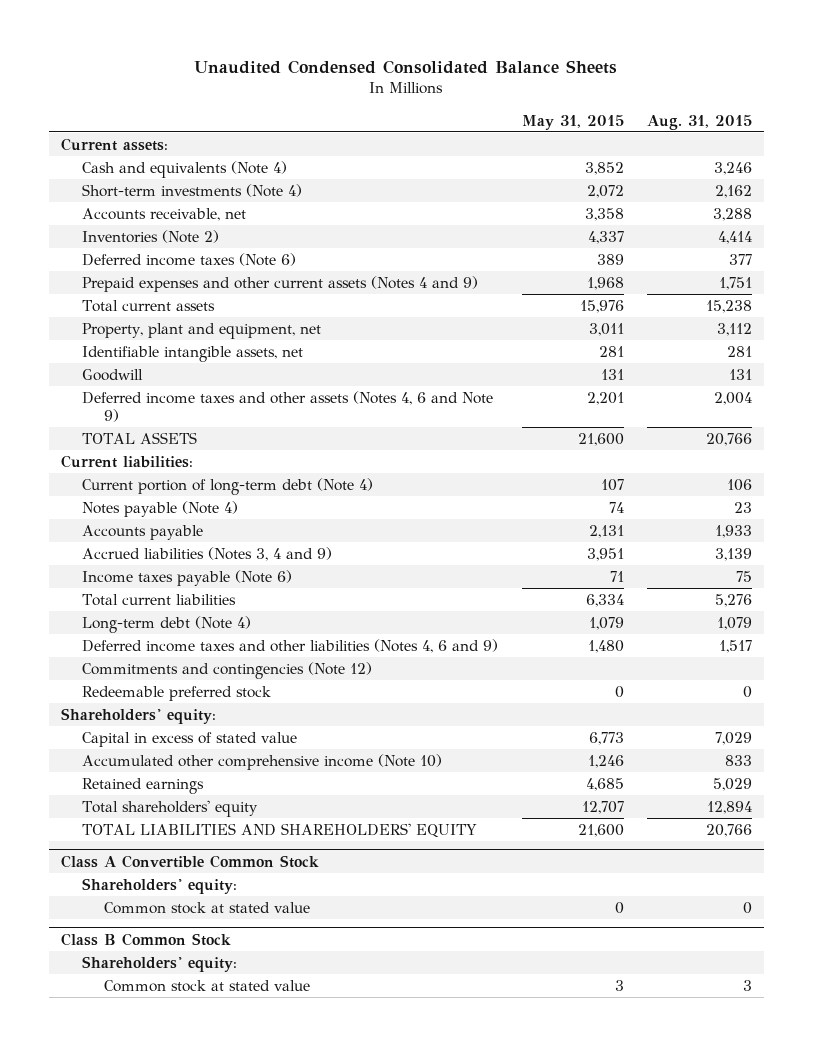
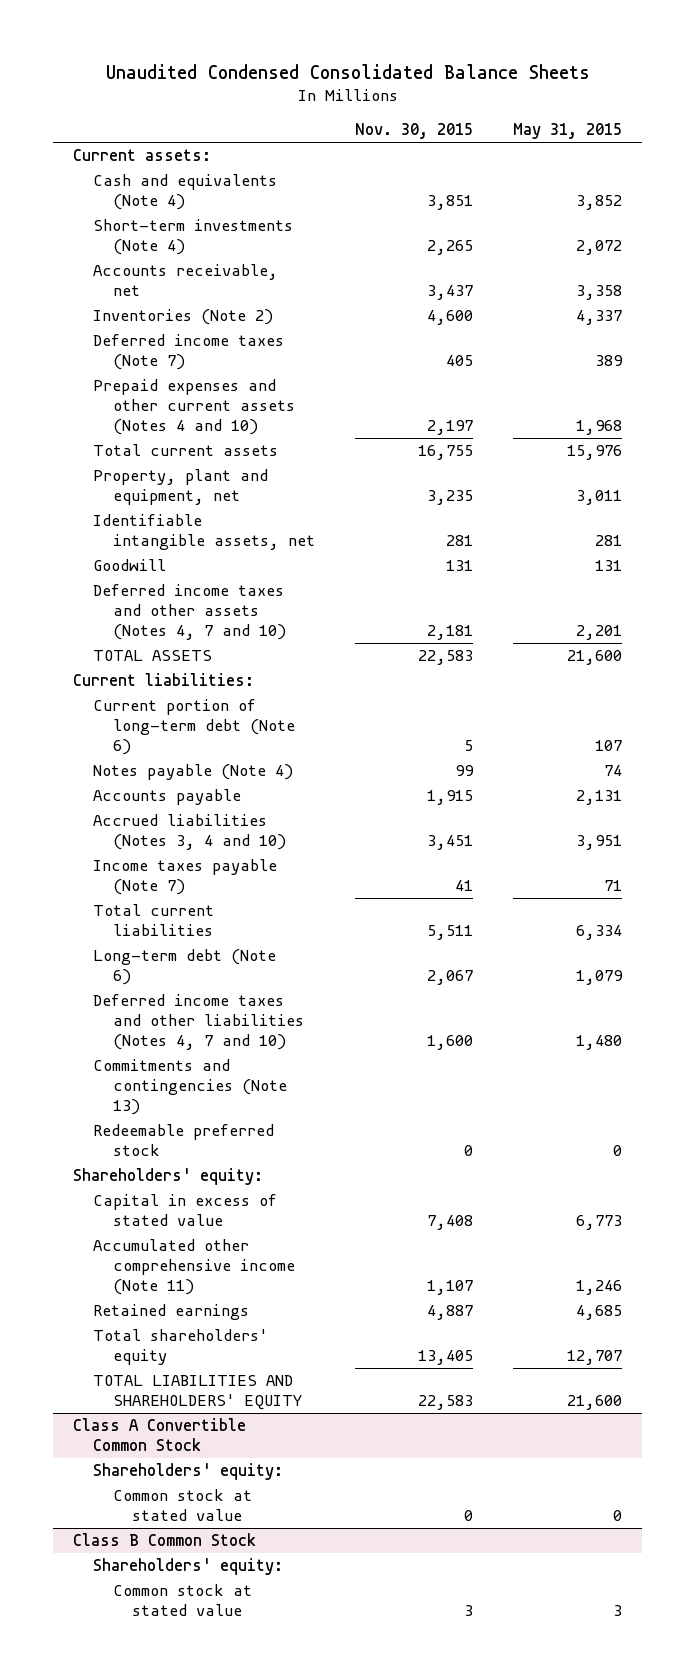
[647,114,753,130] Aug. 31, 2015 -> none
none -> [354,123,473,140] Nov. 30, 2015
[82,252,297,266] Deferred income taxes (Note 6) -> [92,334,284,371] Deferred income taxes (Note 7)
[82,275,479,292] Prepaid expenses and other current assets (Notes 4 and 9) -> [92,379,295,436] Prepaid expenses and other current assets (Notes 4 and 10)
[82,390,494,422] Deferred income taxes and other assets (Notes 4, 6 and Note 9) -> [92,584,286,641] Deferred income taxes and other assets (Notes 4, 7 and 10)
[82,477,374,495] Current portion of long-term debt (Note 4) -> [92,699,295,756] Current portion of long-term debt (Note 6)
[82,546,333,561] Accrued liabilities (Notes 3, 4 and 9) -> [92,814,286,851] Accrued liabilities (Notes 3, 4 and 10)
[82,569,293,586] Income taxes payable (Note 6) -> [92,859,277,896] Income taxes payable (Note 7)
[82,615,252,633] Long-term debt (Note 4) -> [92,949,276,986] Long-term debt (Note 6)
[82,638,499,653] Deferred income taxes and other liabilities (Notes 4, 6 and 9) -> [92,994,304,1051] Deferred income taxes and other liabilities (Notes 4, 7 and 10)
[82,661,373,679] Commitments and contingencies (Note 12) -> [92,1059,287,1116] Commitments and contingencies (Note 13)
[82,753,443,770] Accumulated other comprehensive income (Note 10) -> [92,1239,295,1296] Accumulated other comprehensive income (Note 11)

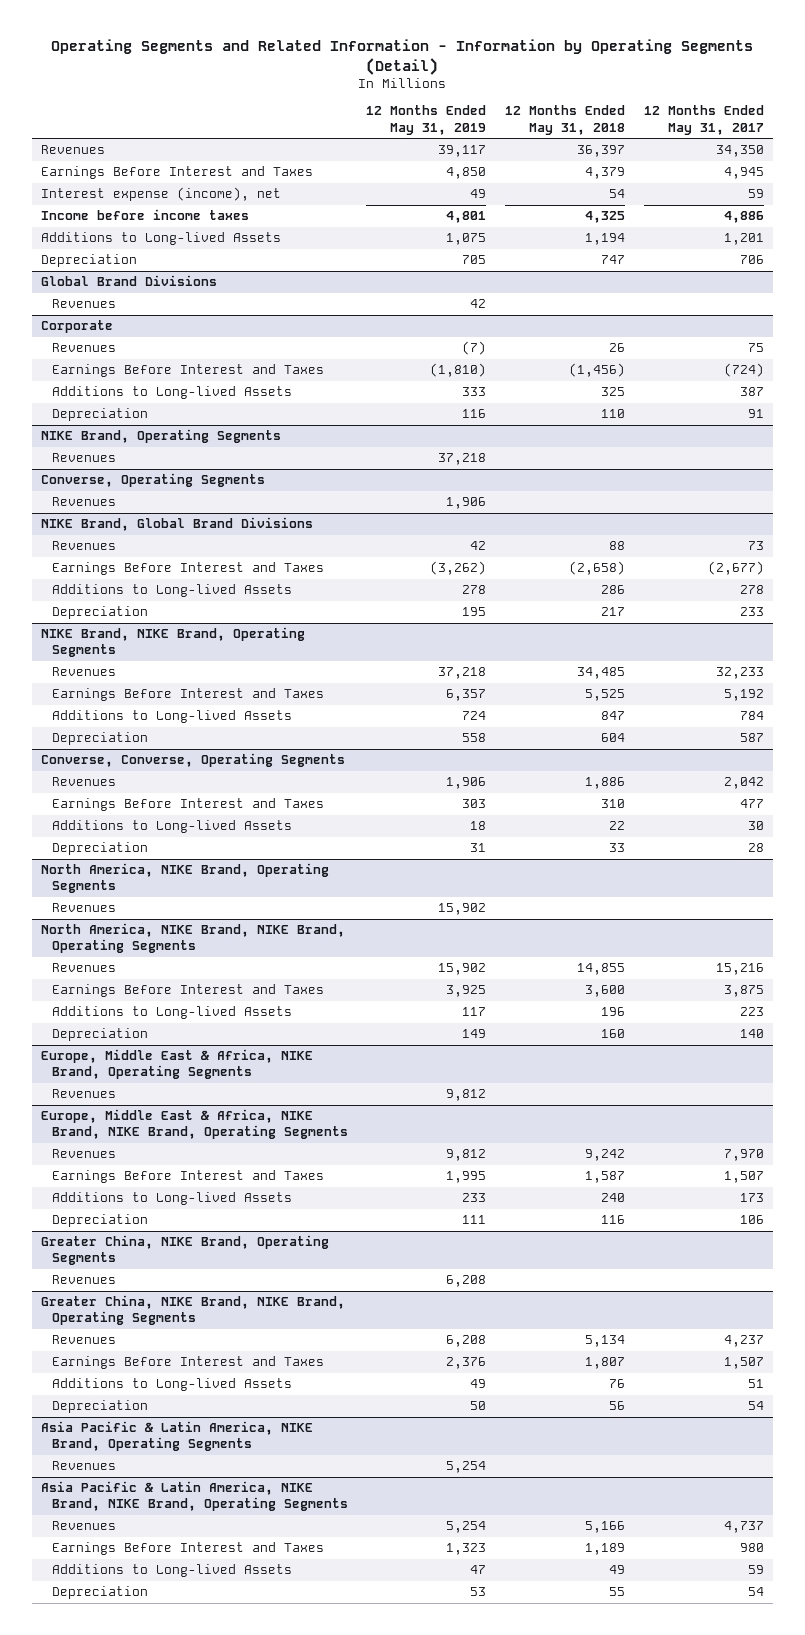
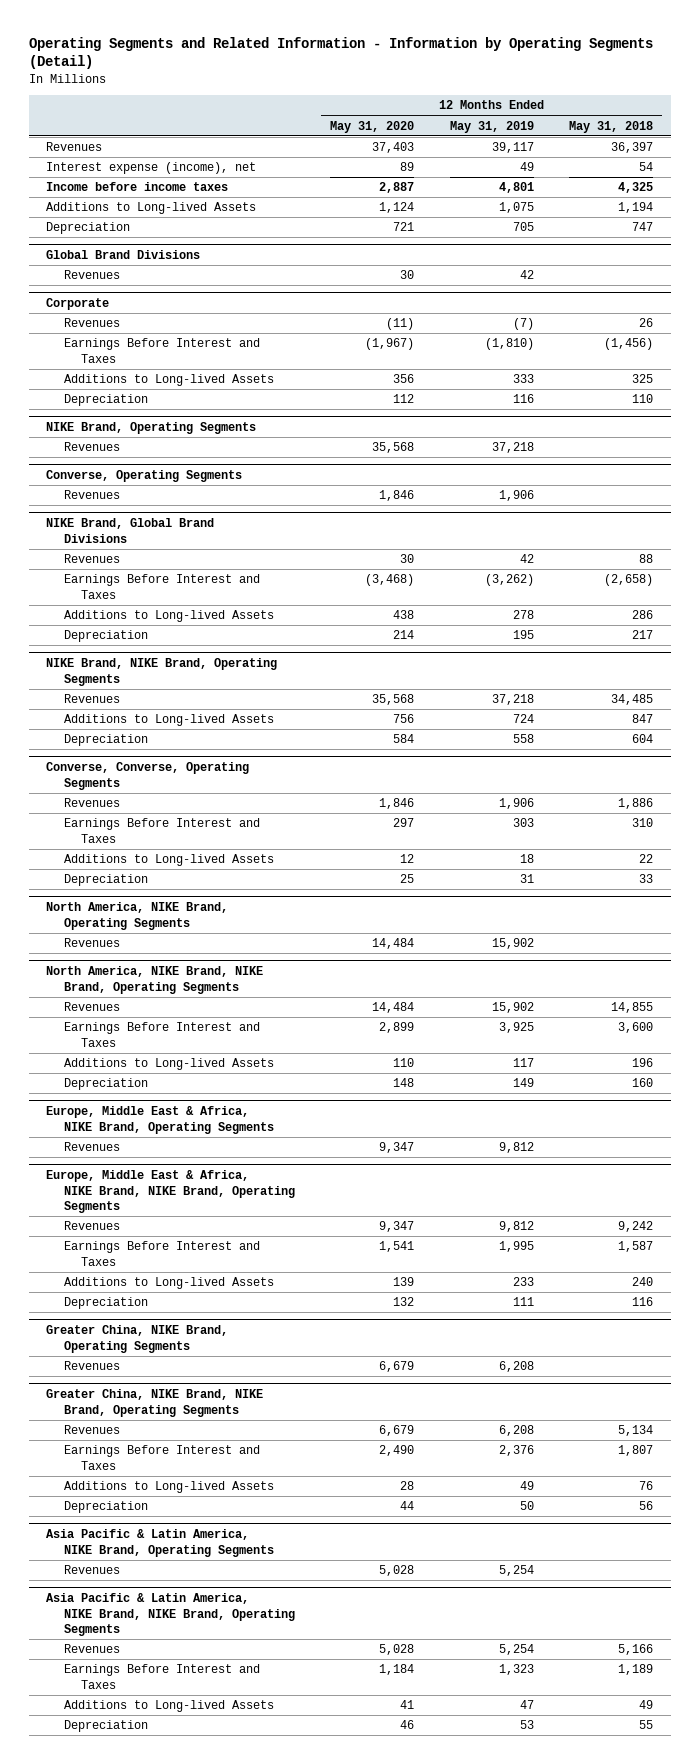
[643,105,764,135] 12 Months Ended May 31, 2017 -> none
none -> [330,120,415,133] May 31, 2020
[41,166,314,180] Earnings Before Interest and Taxes -> none
[51,688,324,702] Earnings Before Interest and Taxes -> none

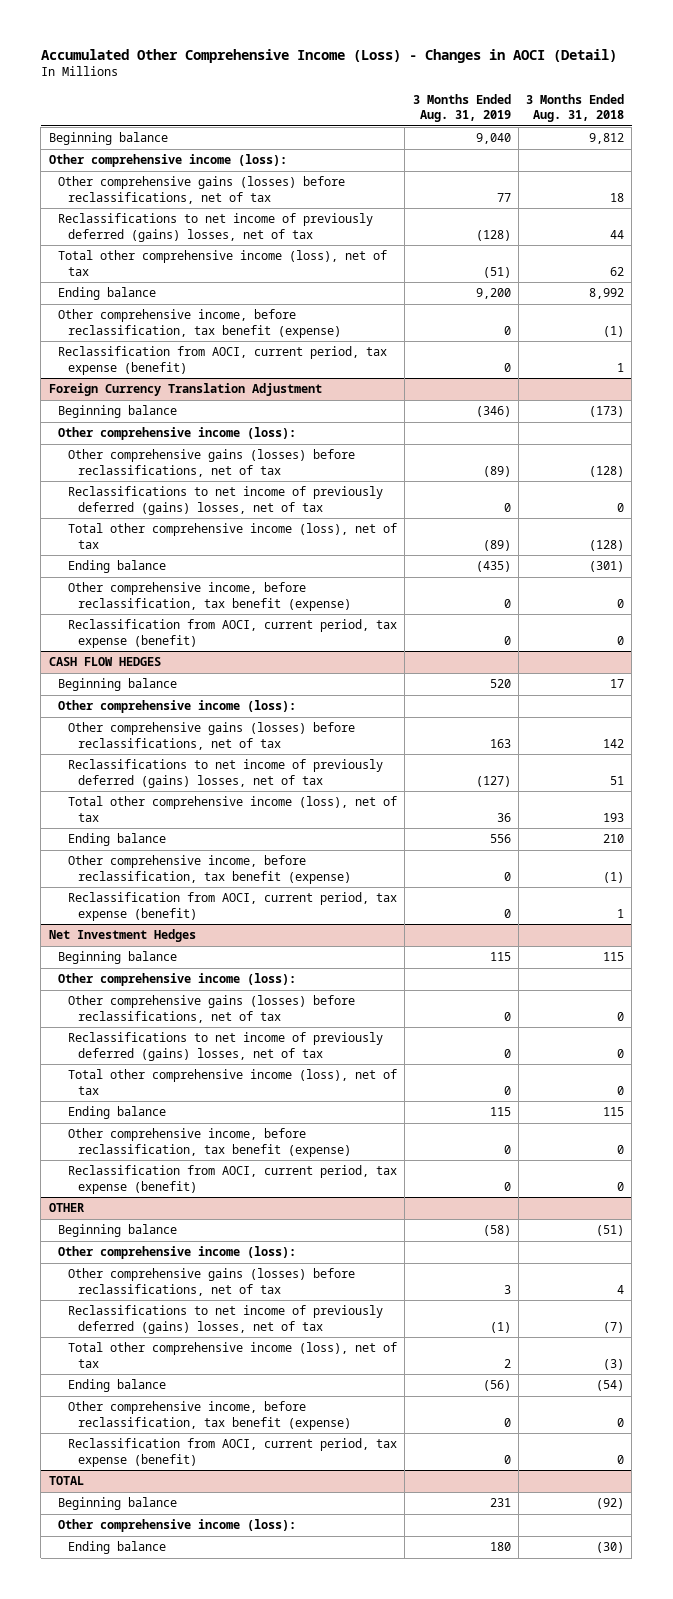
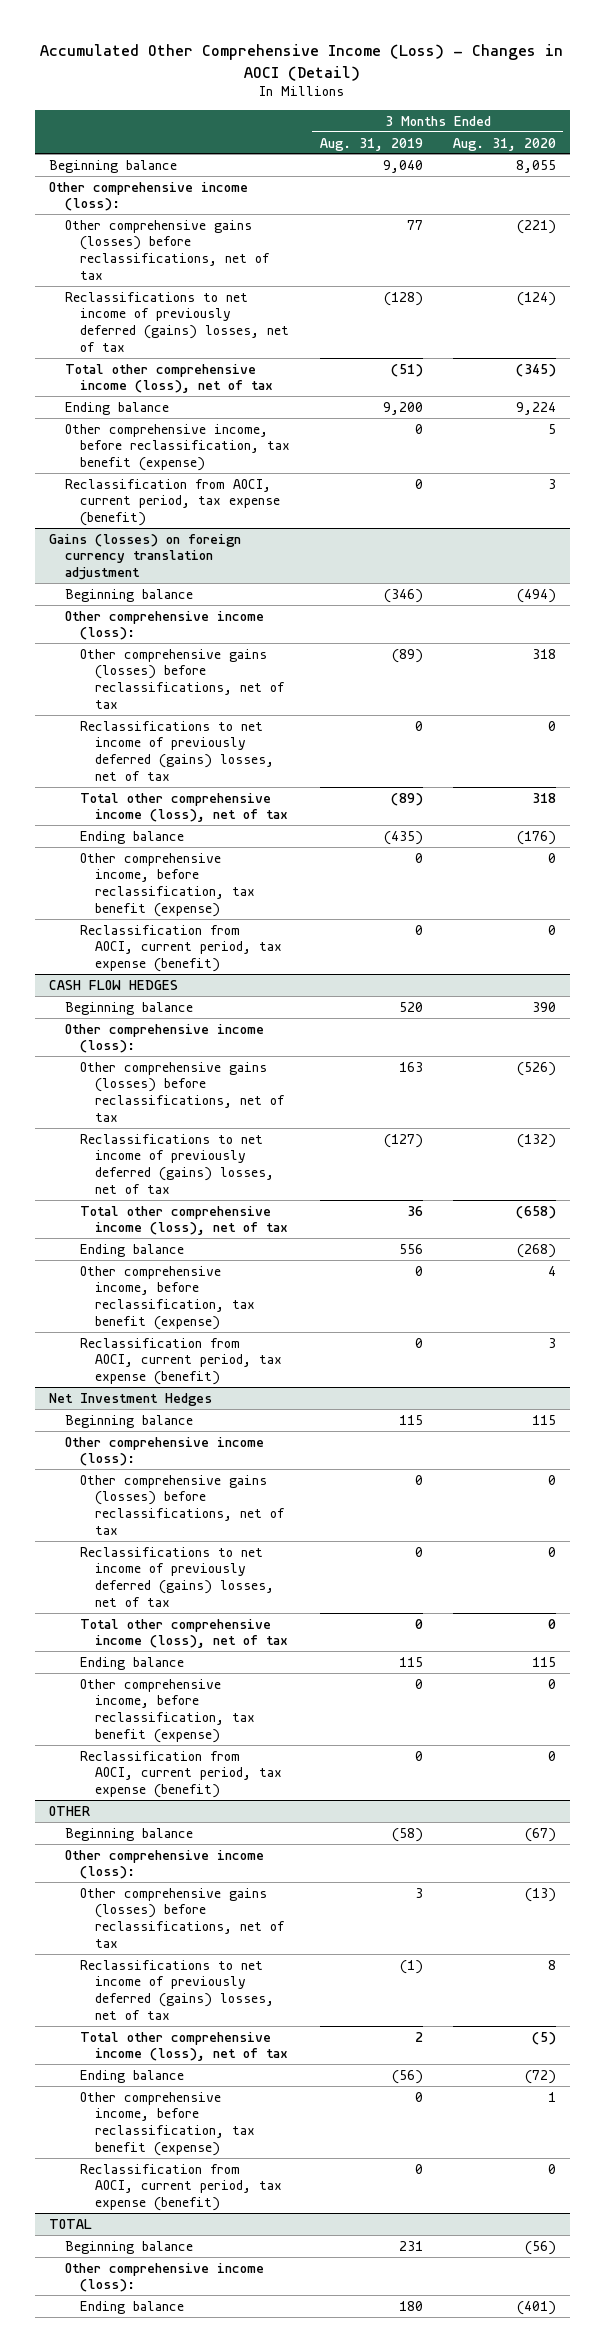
[526,93,625,123] 3 Months Ended Aug. 31, 2018 -> none
none -> [452,137,556,151] Aug. 31, 2020
[48,383,322,397] Foreign Currency Translation Adjustment -> [49,533,242,581] Gains (losses) on foreign currency translation adjustment

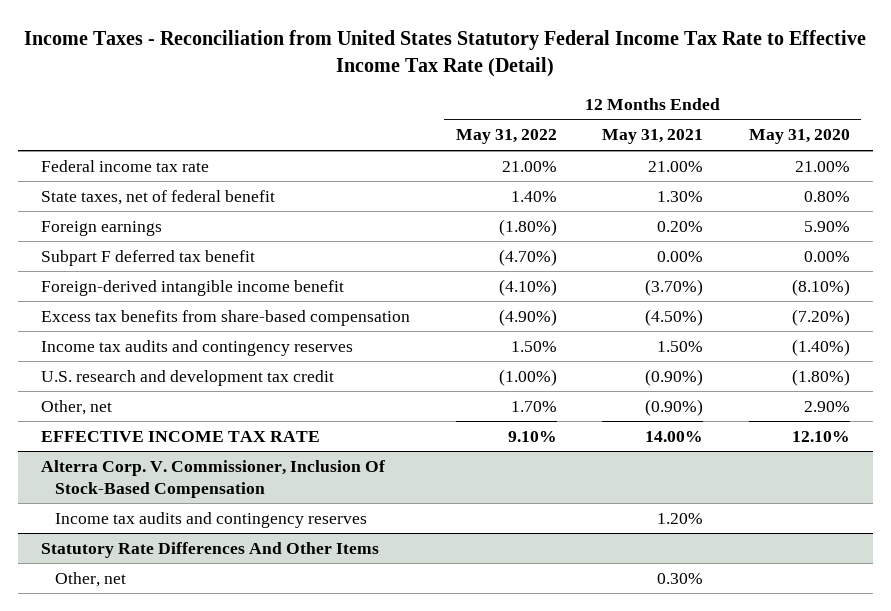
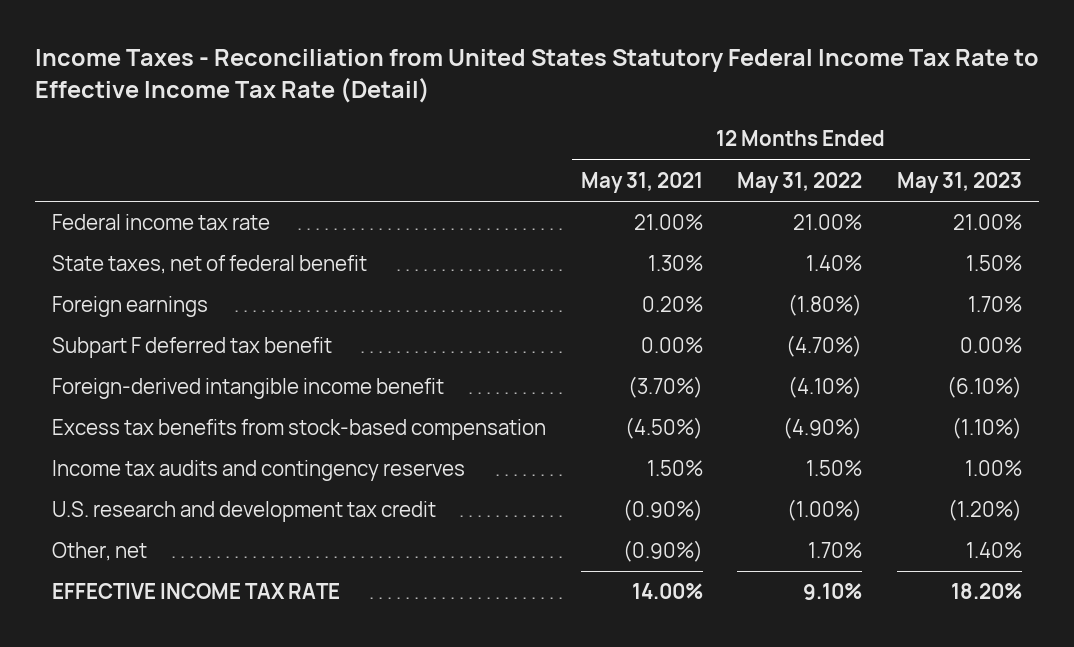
[749,129,851,145] May 31, 2020 -> none
none -> [896,171,1022,193] May 31, 2023
[40,309,410,326] Excess tax benefits from share-based compensation -> [52,419,547,441] Excess tax benefits from stock-based compensation
[40,459,385,498] Alterra Corp. V. Commissioner, Inclusion Of Stock-Based Compensation -> none
[54,511,367,528] Income tax audits and contingency reserves -> none
[40,541,379,558] Statutory Rate Differences And Other Items -> none
[54,571,126,587] Other, net -> none

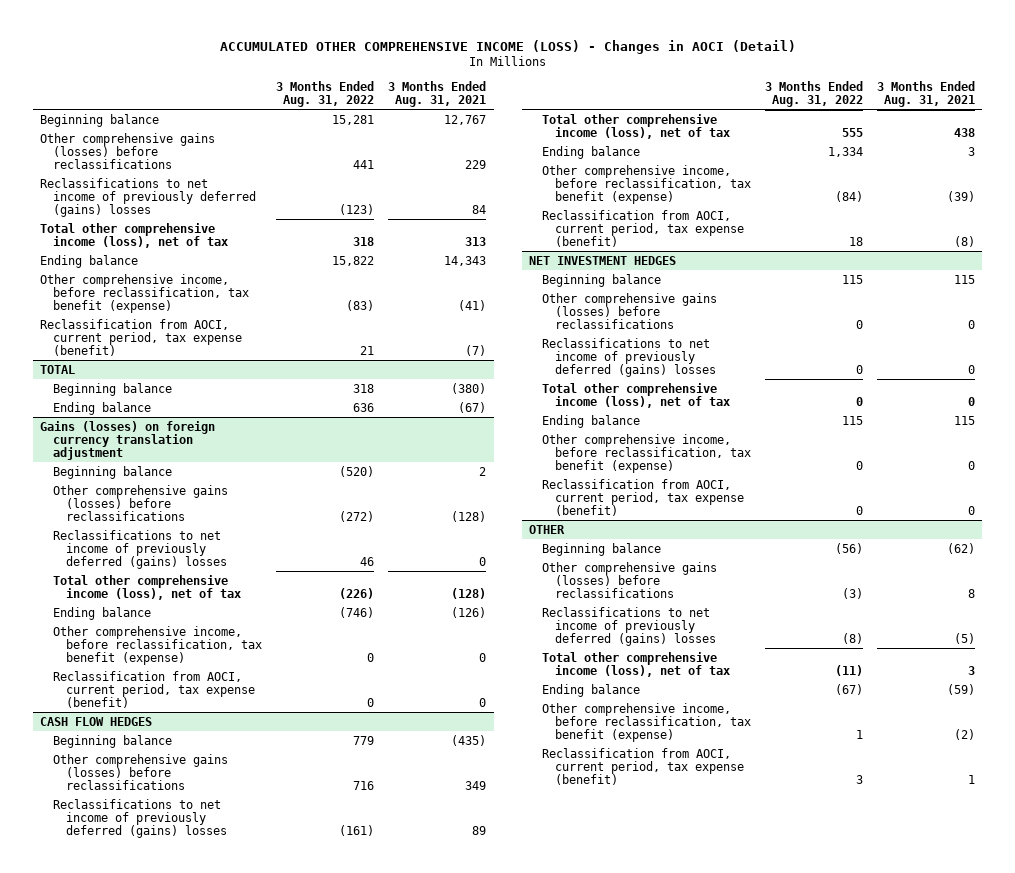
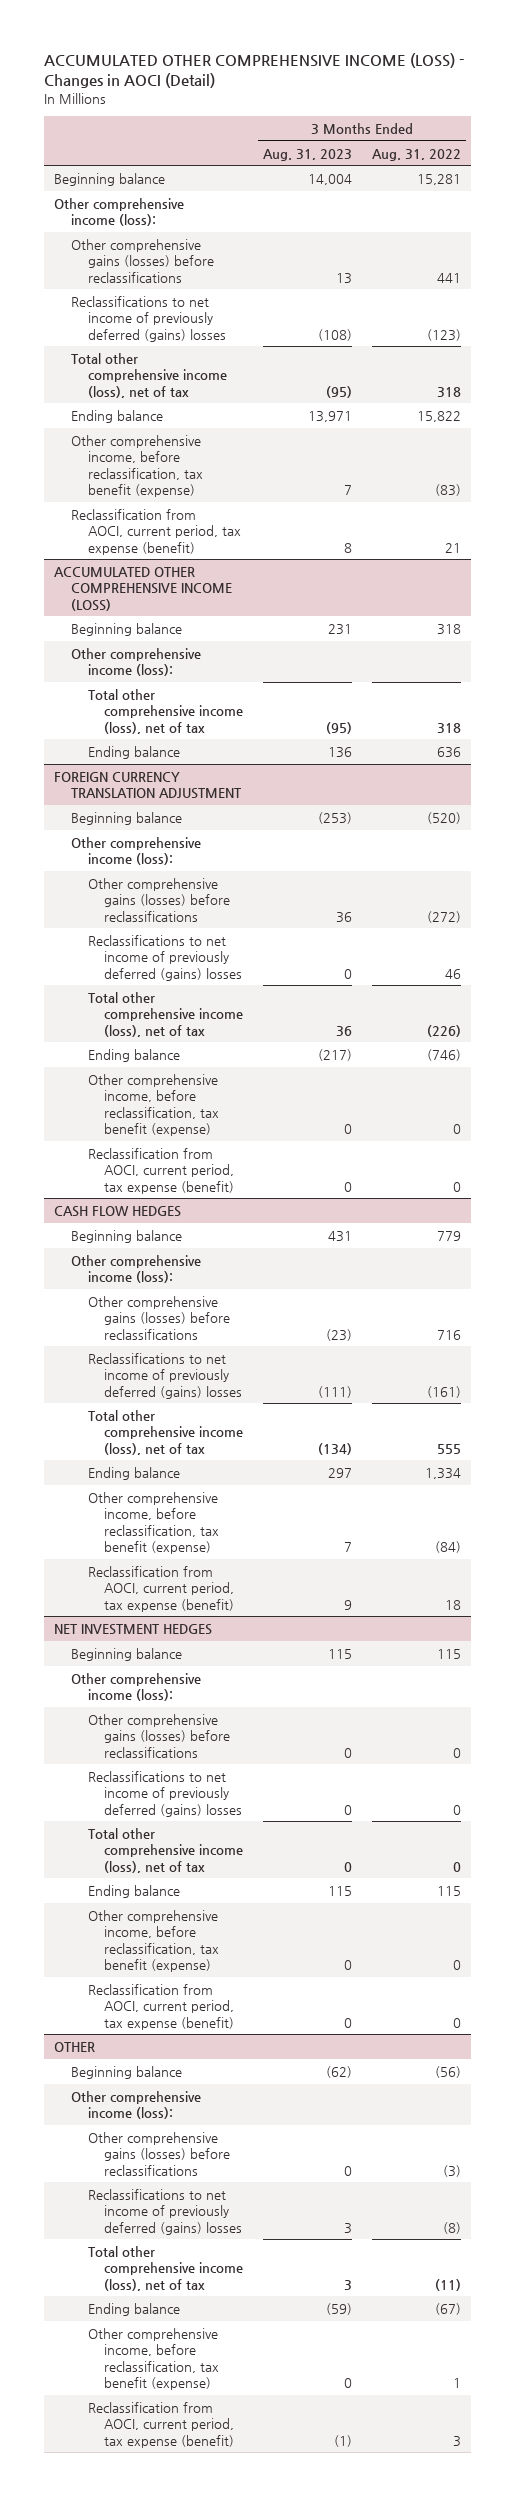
[388,80,487,107] 3 Months Ended Aug. 31, 2021 -> none
none -> [263,148,353,161] Aug. 31, 2023
none -> [54,197,185,227] Other comprehensive income (loss):
[40,364,76,374] TOTAL -> none
none -> [54,566,232,611] ACCUMULATED OTHER COMPREHENSIVE INCOME (LOSS)
none -> [70,647,201,677] Other comprehensive income (loss):
none -> [87,688,244,734] Total other comprehensive income (loss), net of tax
[40,420,216,460] Gains (losses) on foreign currency translation adjustment -> [54,771,242,800] FOREIGN CURRENCY TRANSLATION ADJUSTMENT
none -> [70,836,201,866] Other comprehensive income (loss):
none -> [70,1254,201,1284] Other comprehensive income (loss):
none -> [70,1672,201,1702] Other comprehensive income (loss):
none -> [70,2090,201,2120] Other comprehensive income (loss):

